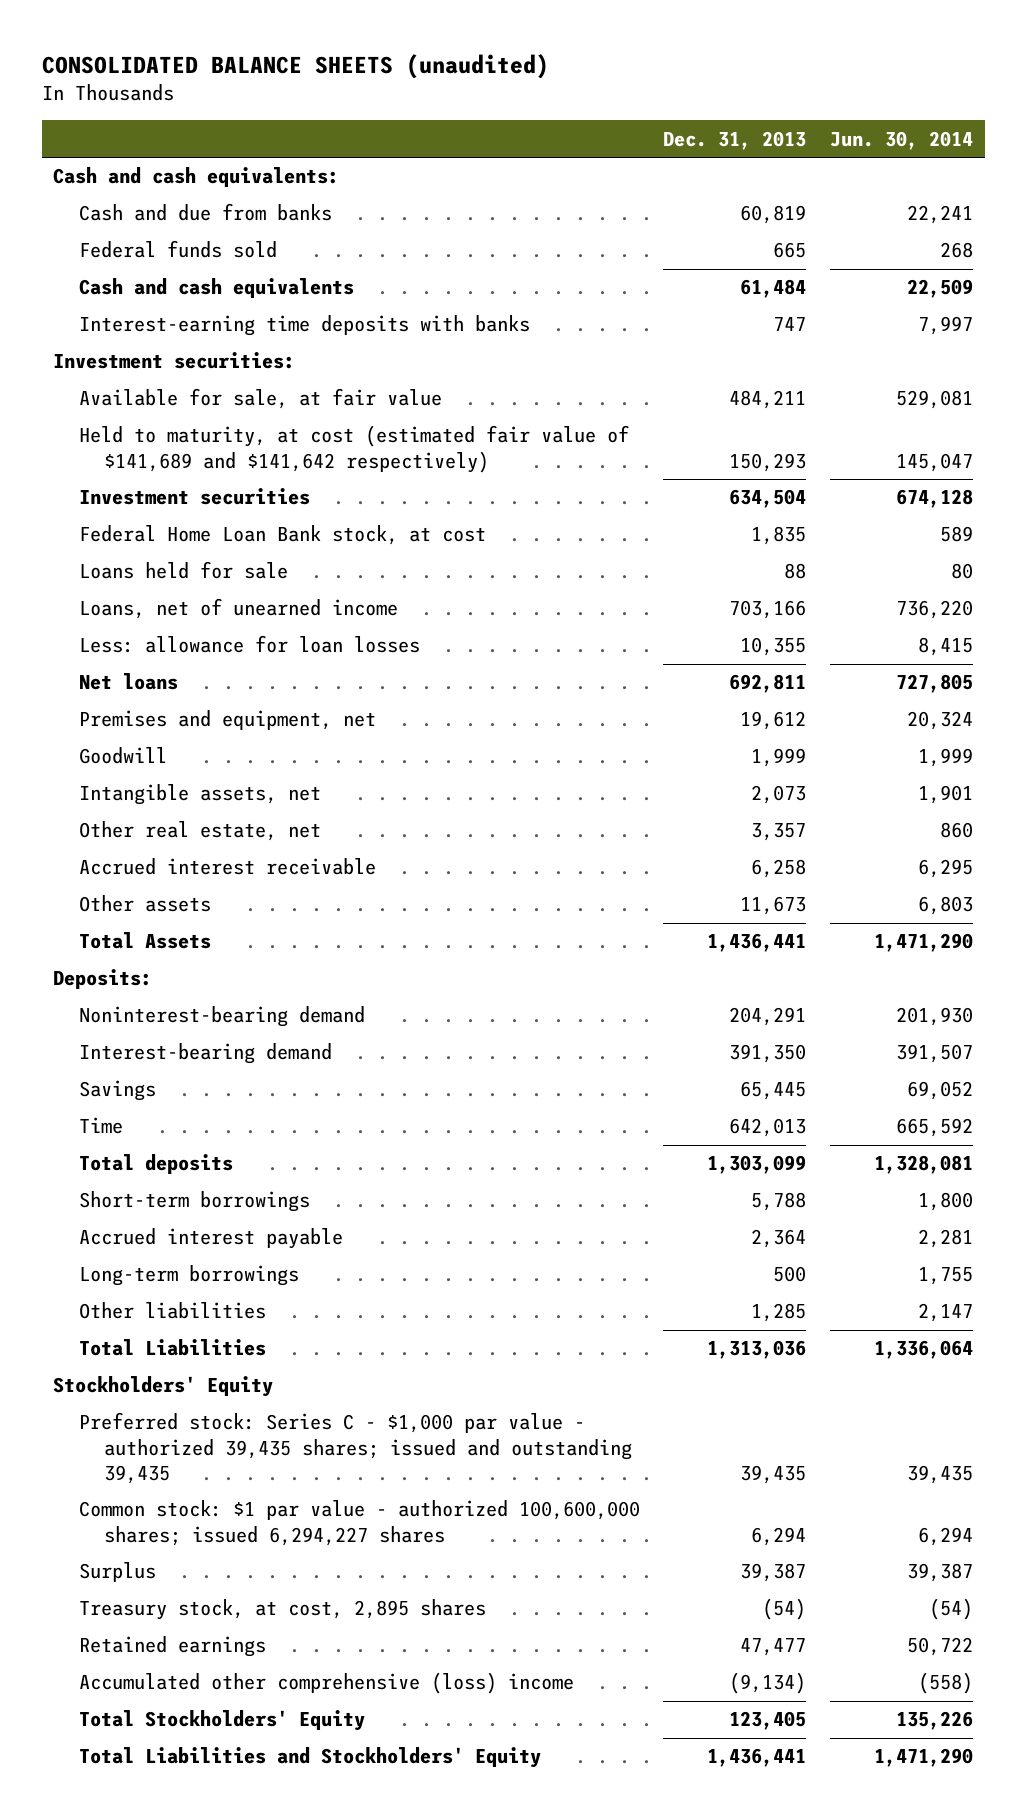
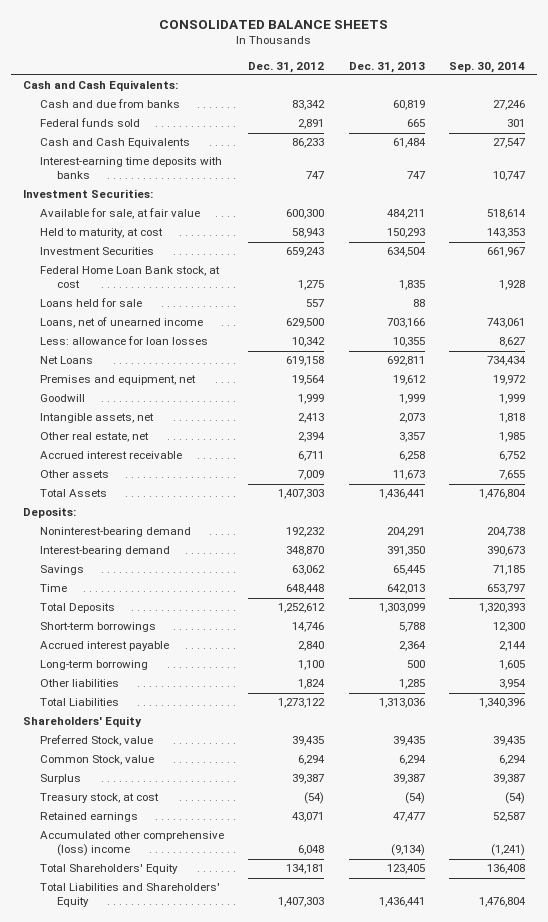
[41,54,549,80] CONSOLIDATED BALANCE SHEETS (unaudited) -> [158,19,388,29] CONSOLIDATED BALANCE SHEETS
[829,130,973,150] Jun. 30, 2014 -> none
none -> [248,61,325,73] Dec. 31, 2012
none -> [448,61,525,73] Sep. 30, 2014
[53,167,340,188] Cash and cash equivalents: -> [22,80,178,92] Cash and Cash Equivalents:
[78,278,354,299] Cash and cash equivalents -> [39,138,190,149] Cash and Cash Equivalents
[53,352,296,370] Investment securities: -> [22,189,153,199] Investment Securities:
[78,425,629,473] Held to maturity, at cost (estimated fair value of $141,689 and $141,642 respectively) -> [39,228,163,239] Held to maturity, at cost
[78,488,310,506] Investment securities -> [39,247,154,256] Investment Securities
[78,673,178,691] Net loans -> [39,356,93,365] Net Loans
[78,1154,233,1175] Total deposits -> [39,603,115,614] Total Deposits
[78,1265,299,1287] Long-term borrowings -> [39,660,148,671] Long-term borrowing
[53,1376,274,1398] Stockholders' Equity -> [22,716,142,728] Shareholders' Equity
[78,1412,633,1484] Preferred stock: Series C - $1,000 par value - authorized 39,435 shares; issued and outstanding 39,435 -> [39,735,153,747] Preferred Stock, value
[78,1500,640,1546] Common stock: $1 par value - authorized 100,600,000 shares; issued 6,294,227 shares -> [39,755,154,766] Common Stock, value
[78,1599,486,1621] Treasury stock, at cost, 2,895 shares -> [39,793,159,804] Treasury stock, at cost
[78,1710,365,1732] Total Stockholders' Equity -> [39,864,178,875] Total Shareholders' Equity
[78,1747,541,1769] Total Liabilities and Stockholders' Equity -> [39,883,220,908] Total Liabilities and Shareholders' Equity

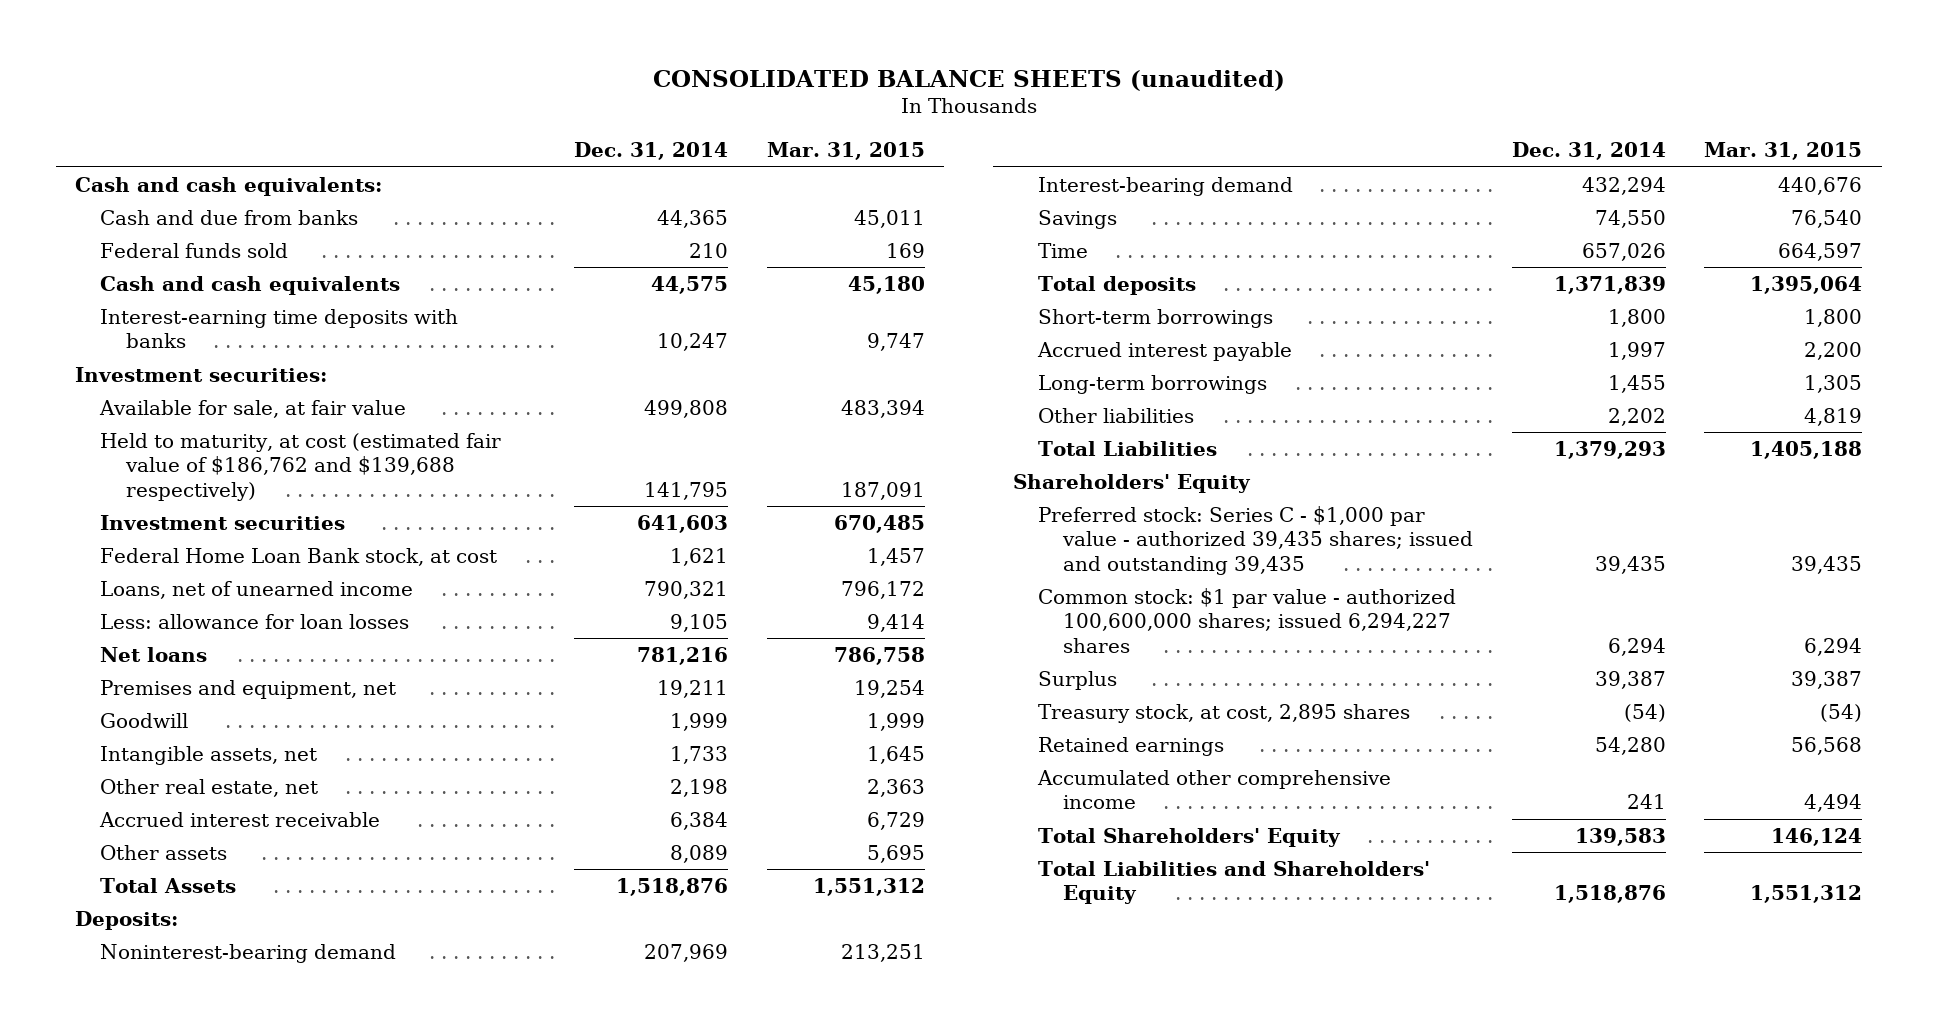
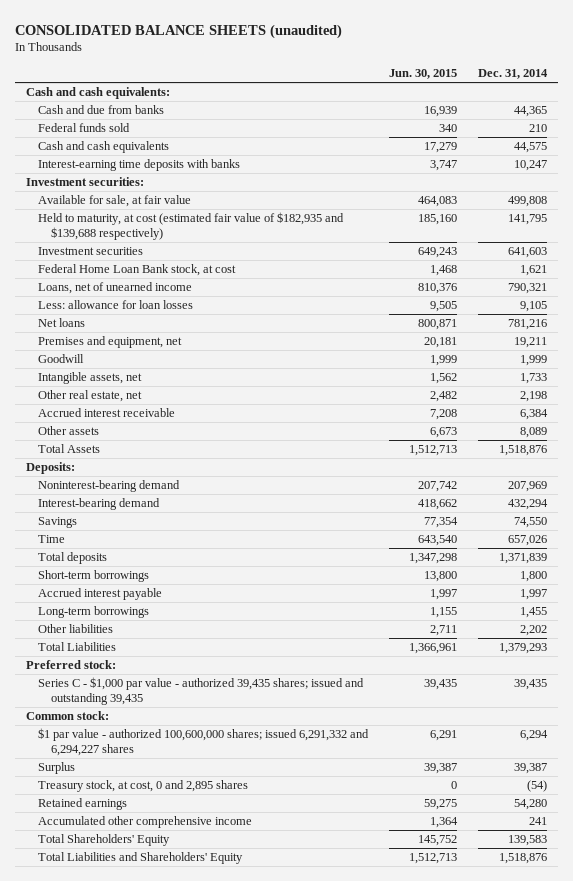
[766,142,925,161] Mar. 31, 2015 -> none
none -> [389,69,458,80] Jun. 30, 2015
[100,432,502,501] Held to maturity, at cost (estimated fair value of $186,762 and $139,688 respectively) -> [38,212,345,241] Held to maturity, at cost (estimated fair value of $182,935 and $139,688 respectively)
[1012,473,1251,493] Shareholders' Equity -> none
none -> [25,660,116,670] Preferred stock:
[1038,505,1474,575] Preferred stock: Series C - $1,000 par value - authorized 39,435 shares; issued and outstanding 39,435 -> [38,677,365,706] Series C - $1,000 par value - authorized 39,435 shares; issued and outstanding 39,435
none -> [25,711,109,721] Common stock:
[1038,587,1457,653] Common stock: $1 par value - authorized 100,600,000 shares; issued 6,294,227 shares -> [38,728,370,757] $1 par value - authorized 100,600,000 shares; issued 6,291,332 and 6,294,227 shares
[1038,703,1411,723] Treasury stock, at cost, 2,895 shares -> [38,780,249,793] Treasury stock, at cost, 0 and 2,895 shares

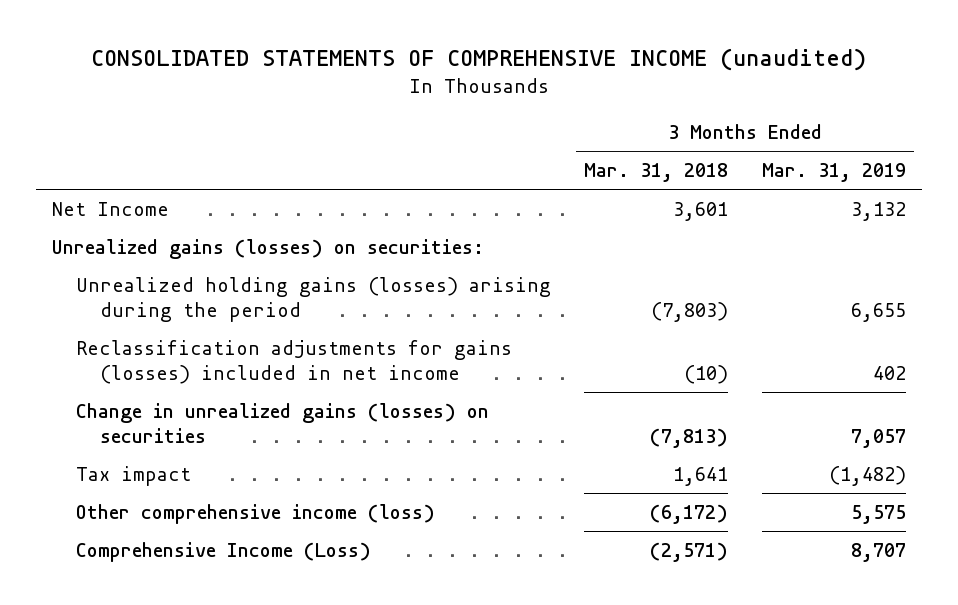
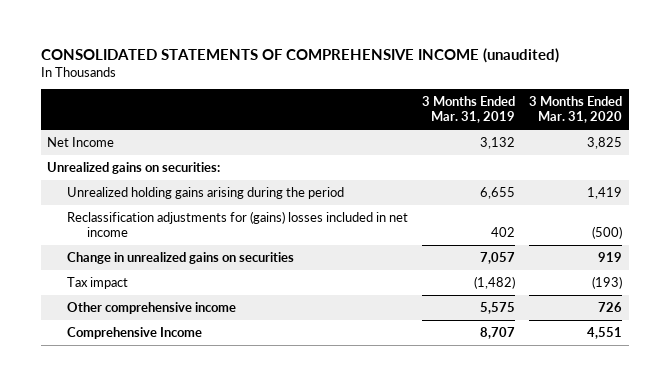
[584,163,729,183] Mar. 31, 2018 -> none
none -> [529,96,623,124] 3 Months Ended Mar. 31, 2020
[52,238,485,259] Unrealized gains (losses) on securities: -> [47,161,221,174] Unrealized gains on securities:
[76,276,552,322] Unrealized holding gains (losses) arising during the period -> [67,186,345,199] Unrealized holding gains arising during the period
[76,339,513,384] Reclassification adjustments for gains (losses) included in net income -> [67,210,409,237] Reclassification adjustments for (gains) losses included in net income
[76,402,490,443] Change in unrealized gains (losses) on securities -> [67,251,295,264] Change in unrealized gains on securities
[76,503,436,524] Other comprehensive income (loss) -> [67,301,237,314] Other comprehensive income
[76,541,372,562] Comprehensive Income (Loss) -> [67,326,203,339] Comprehensive Income

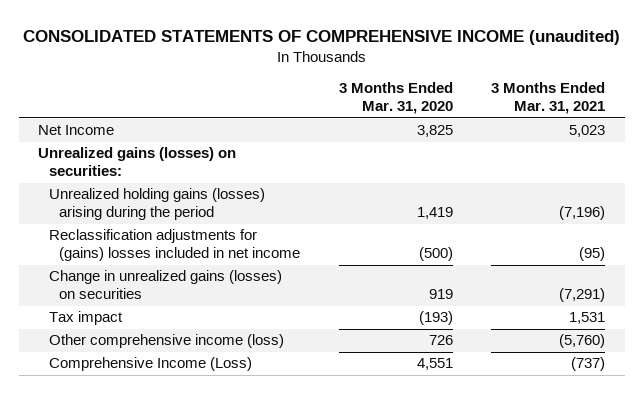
[422,96,516,124] 3 Months Ended Mar. 31, 2019 -> none
none -> [491,82,606,115] 3 Months Ended Mar. 31, 2021
[47,161,221,174] Unrealized gains on securities: -> [38,147,237,177] Unrealized gains (losses) on securities:
[67,186,345,199] Unrealized holding gains arising during the period -> [48,188,265,221] Unrealized holding gains (losses) arising during the period
[67,251,295,264] Change in unrealized gains on securities -> [48,270,282,300] Change in unrealized gains (losses) on securities
[67,301,237,314] Other comprehensive income -> [48,334,284,349] Other comprehensive income (loss)
[67,326,203,339] Comprehensive Income -> [48,357,252,372] Comprehensive Income (Loss)

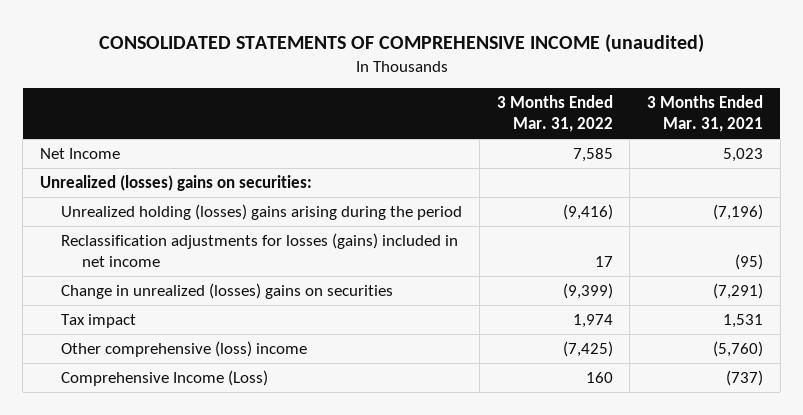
[338,82,453,115] 3 Months Ended Mar. 31, 2020 -> none
none -> [496,95,613,133] 3 Months Ended Mar. 31, 2022
[38,147,237,177] Unrealized gains (losses) on securities: -> [40,174,313,191] Unrealized (losses) gains on securities:
[48,188,265,221] Unrealized holding gains (losses) arising during the period -> [61,203,463,220] Unrealized holding (losses) gains arising during the period
[48,229,301,262] Reclassification adjustments for (gains) losses included in net income -> [61,232,459,268] Reclassification adjustments for losses (gains) included in net income
[48,270,282,300] Change in unrealized gains (losses) on securities -> [61,282,394,299] Change in unrealized (losses) gains on securities
[48,334,284,349] Other comprehensive income (loss) -> [61,340,308,357] Other comprehensive (loss) income

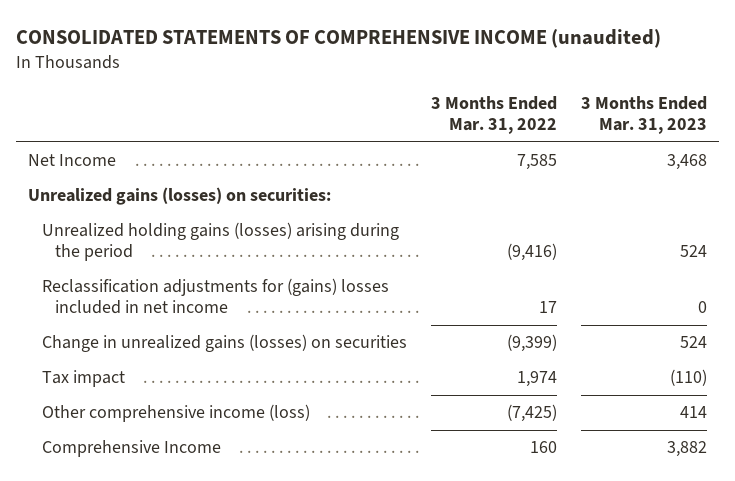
[647,95,764,133] 3 Months Ended Mar. 31, 2021 -> none
none -> [580,96,707,135] 3 Months Ended Mar. 31, 2023
[40,174,313,191] Unrealized (losses) gains on securities: -> [27,187,331,206] Unrealized gains (losses) on securities:
[61,203,463,220] Unrealized holding (losses) gains arising during the period -> [41,222,399,262] Unrealized holding gains (losses) arising during the period
[61,232,459,268] Reclassification adjustments for losses (gains) included in net income -> [41,278,389,315] Reclassification adjustments for (gains) losses included in net income
[61,282,394,299] Change in unrealized (losses) gains on securities -> [41,334,407,353] Change in unrealized gains (losses) on securities
[61,340,308,357] Other comprehensive (loss) income -> [41,404,310,423] Other comprehensive income (loss)
[61,369,269,386] Comprehensive Income (Loss) -> [41,440,221,458] Comprehensive Income

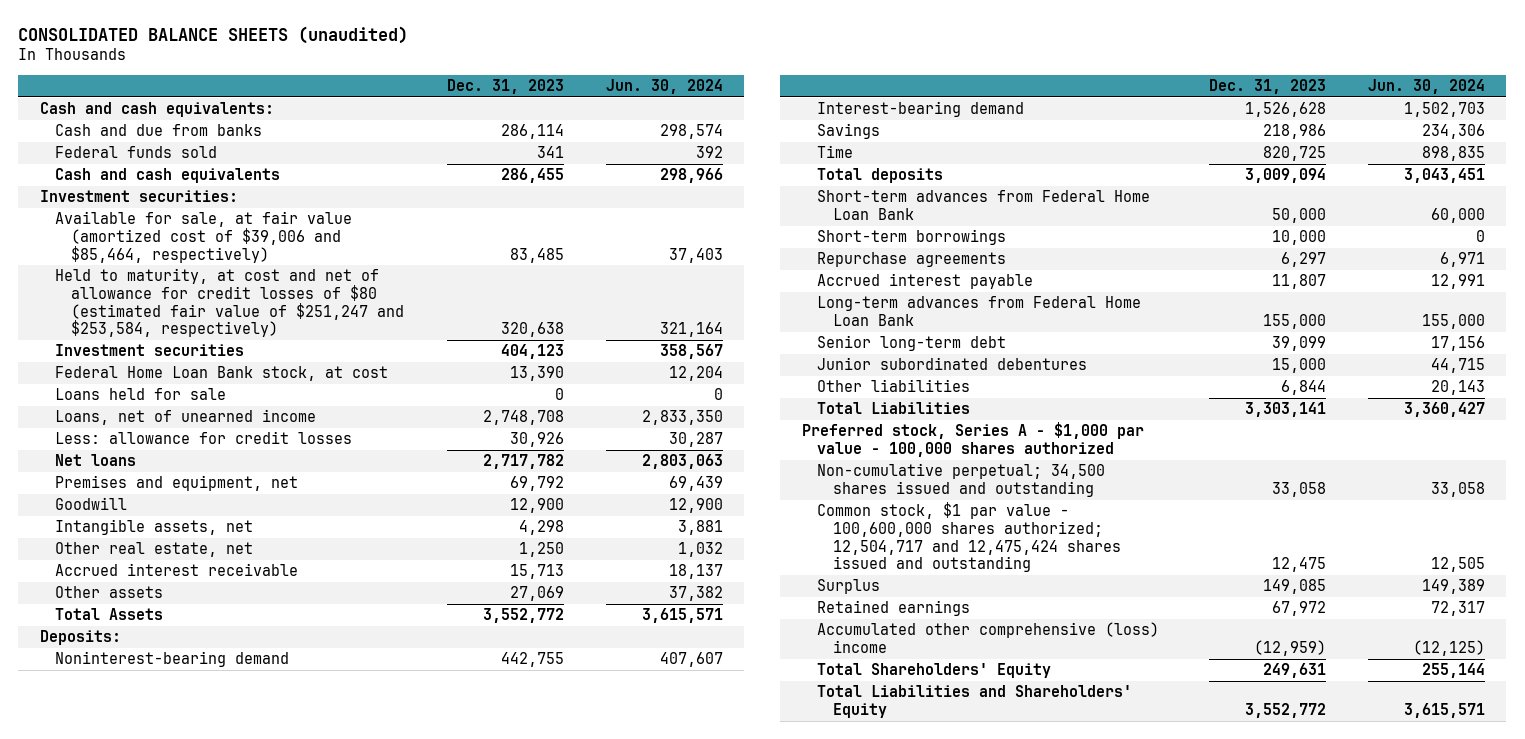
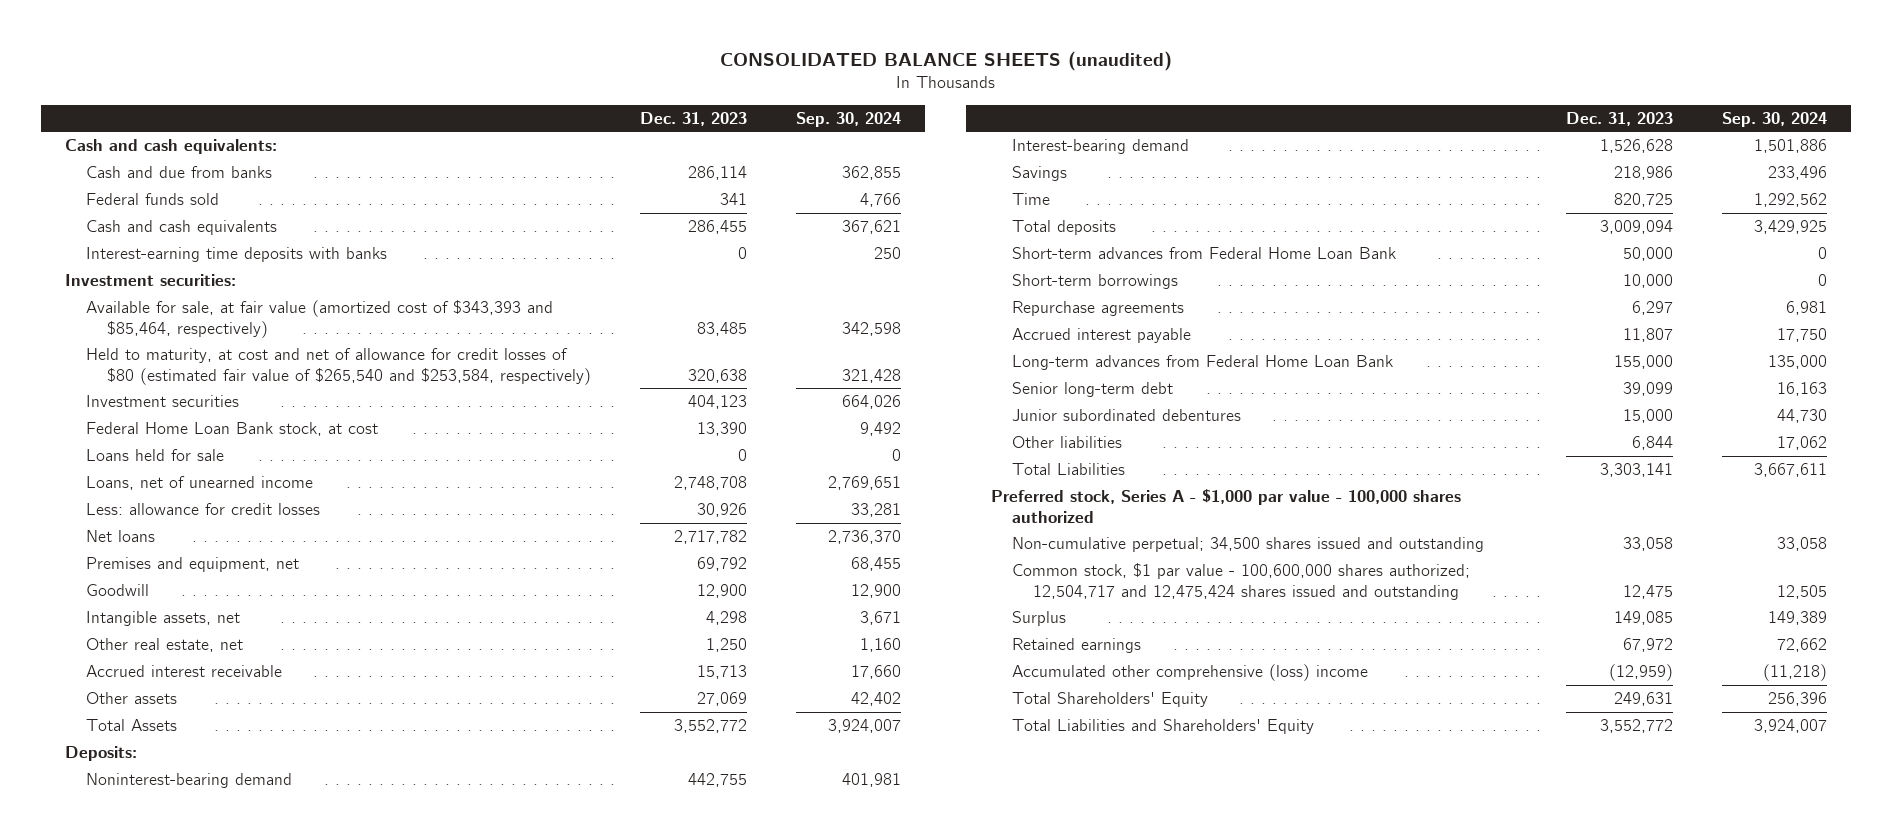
[606,79,724,95] Jun. 30, 2024 -> none
none -> [795,111,901,127] Sep. 30, 2024
none -> [85,246,387,262] Interest-earning time deposits with banks
[55,211,353,263] Available for sale, at fair value (amortized cost of $39,006 and $85,464, respectively) -> [85,299,553,338] Available for sale, at fair value (amortized cost of $343,393 and $85,464, respectively)
[55,268,405,338] Held to maturity, at cost and net of allowance for credit losses of $80 (estimated fair value of $251,247 and $253,584, respectively) -> [85,347,591,385] Held to maturity, at cost and net of allowance for credit losses of $80 (estimated fair value of $265,540 and $253,584, respectively)

